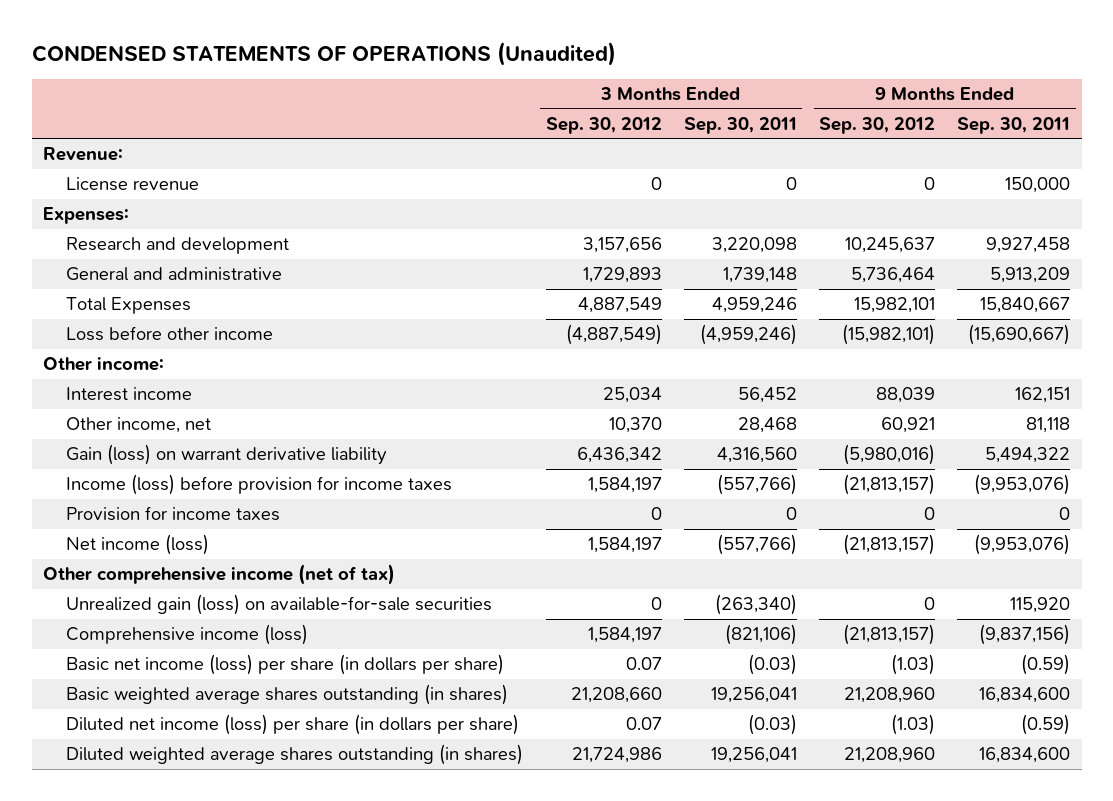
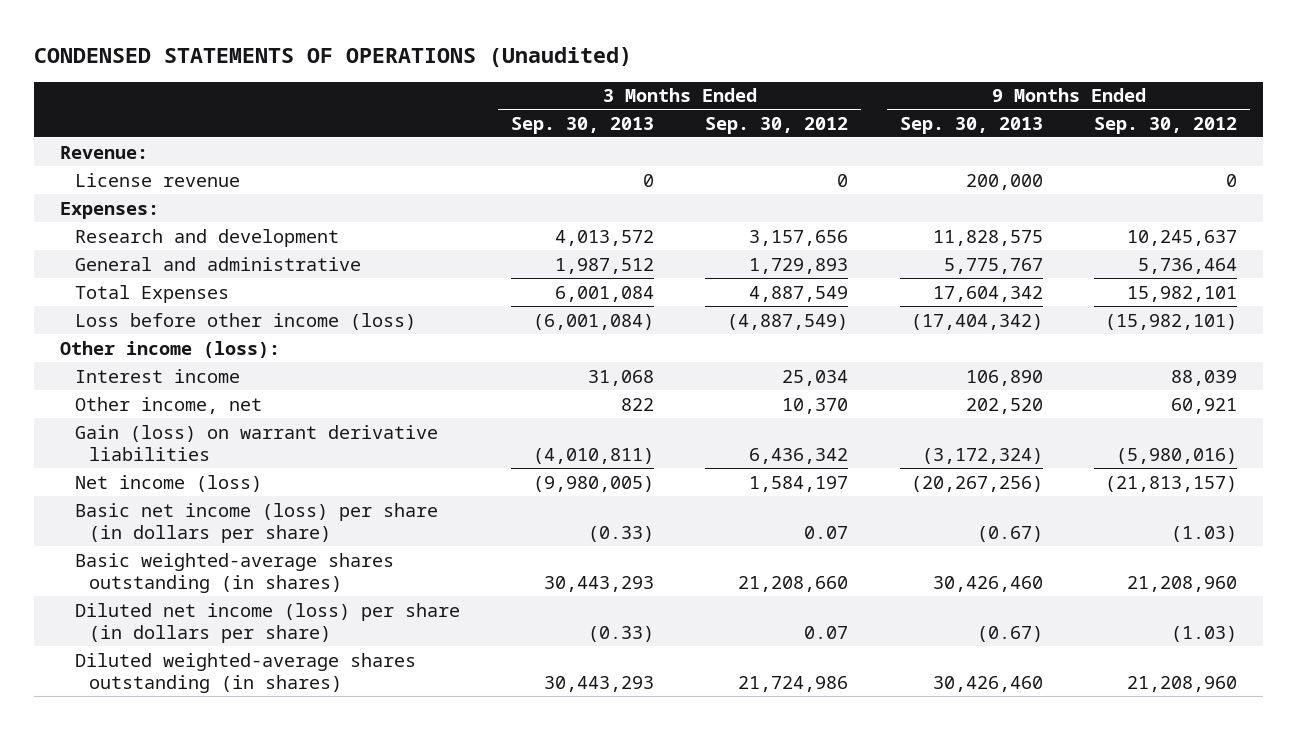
[683,116,797,134] Sep. 30, 2011 -> none
[957,116,1071,134] Sep. 30, 2011 -> none
none -> [510,116,654,134] Sep. 30, 2013
none -> [899,116,1043,134] Sep. 30, 2013
[66,326,274,342] Loss before other income -> [74,312,416,330] Loss before other income (loss)
[42,357,164,372] Other income: -> [59,340,280,358] Other income (loss):
[66,474,453,496] Income (loss) before provision for income taxes -> none
[66,506,281,522] Provision for income taxes -> none
[66,444,388,466] Gain (loss) on warrant derivative liability -> [74,424,438,461] Gain (loss) on warrant derivative liabilities
[42,564,395,586] Other comprehensive income (net of tax) -> none
[66,594,493,616] Unrealized gain (loss) on available-for-sale securities -> none
[66,624,309,646] Comprehensive income (loss) -> none
[66,684,509,706] Basic weighted average shares outstanding (in shares) -> [74,552,394,593] Basic weighted-average shares outstanding (in shares)
[66,744,524,766] Diluted weighted average shares outstanding (in shares) -> [74,652,416,693] Diluted weighted-average shares outstanding (in shares)

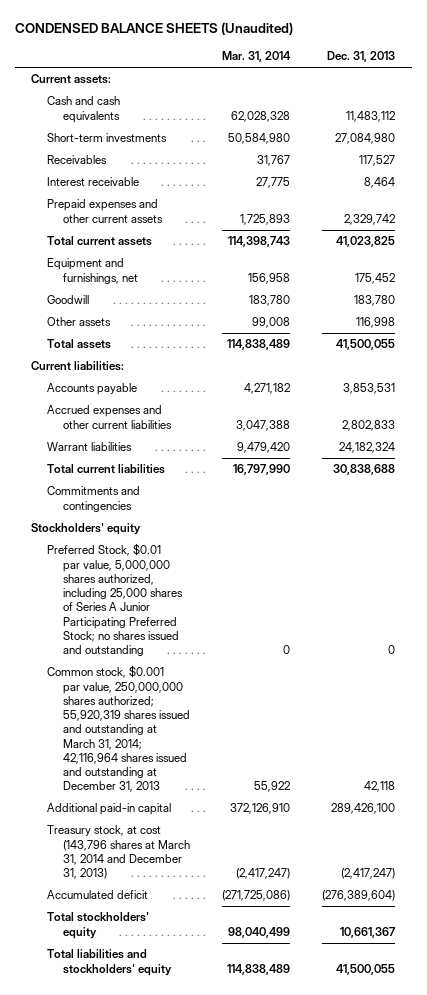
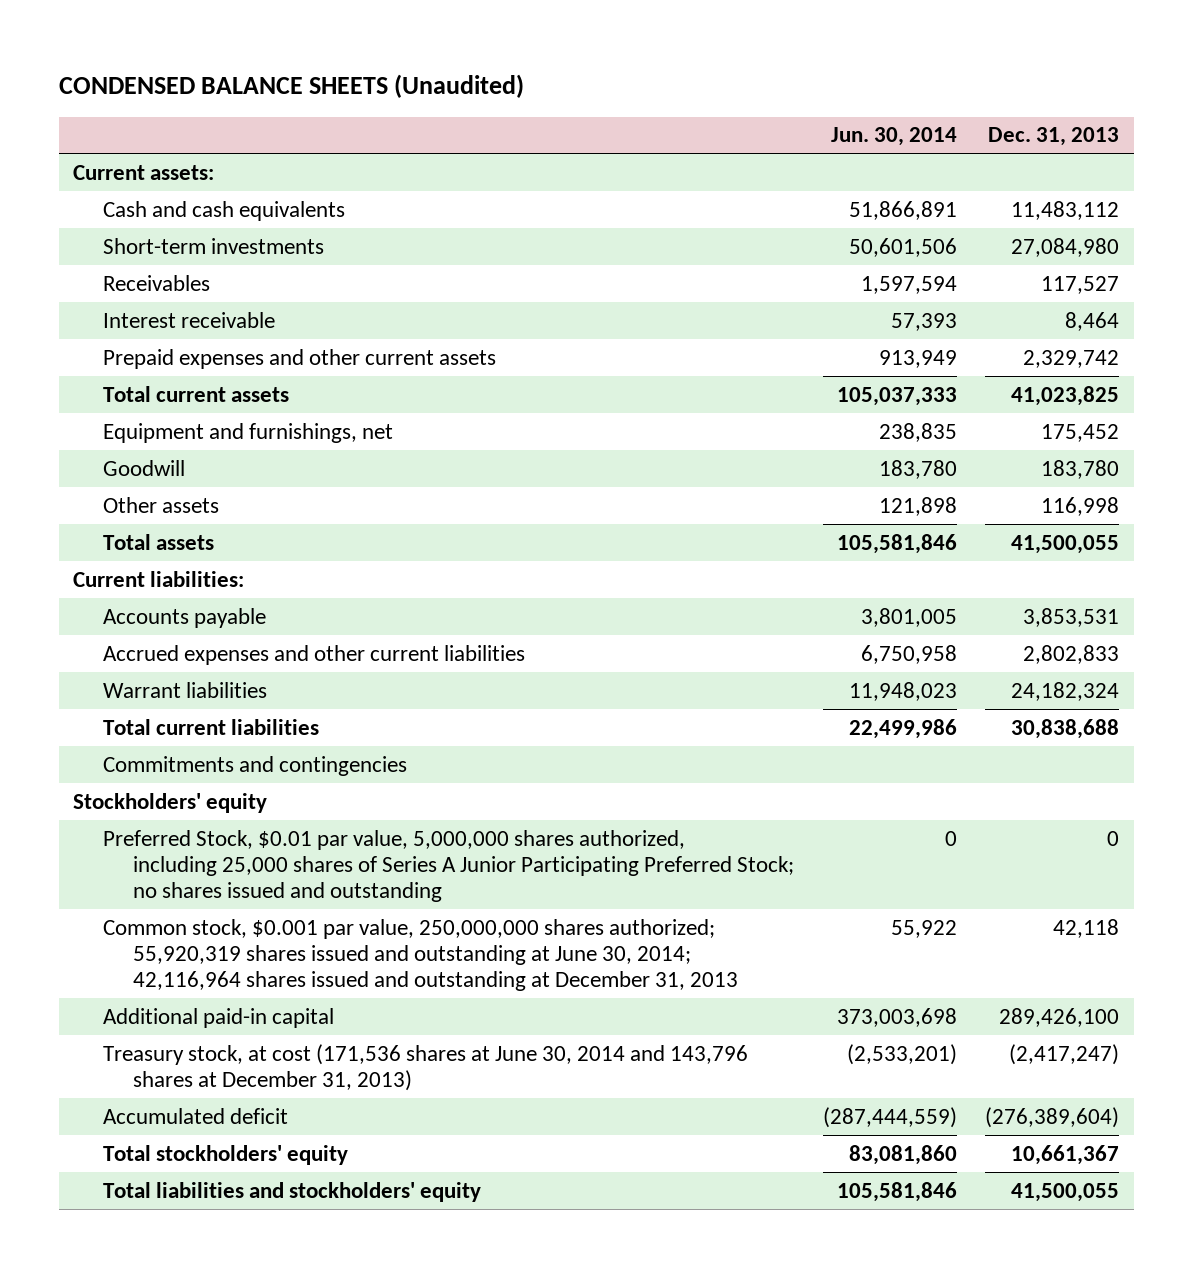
[222,51,292,63] Mar. 31, 2014 -> none
none -> [830,127,957,147] Jun. 30, 2014
[47,665,190,793] Common stock, $0.001 par value, 250,000,000 shares authorized; 55,920,319 shares issued and outstanding at March 31, 2014; 42,116,964 shares issued and outstanding at December 31, 2013 -> [103,918,739,992] Common stock, $0.001 par value, 250,000,000 shares authorized; 55,920,319 shares issued and outstanding at June 30, 2014; 42,116,964 shares issued and outstanding at December 31, 2013
[47,825,190,880] Treasury stock, at cost (143,796 shares at March 31, 2014 and December 31, 2013) -> [103,1043,749,1091] Treasury stock, at cost (171,536 shares at June 30, 2014 and 143,796 shares at December 31, 2013)

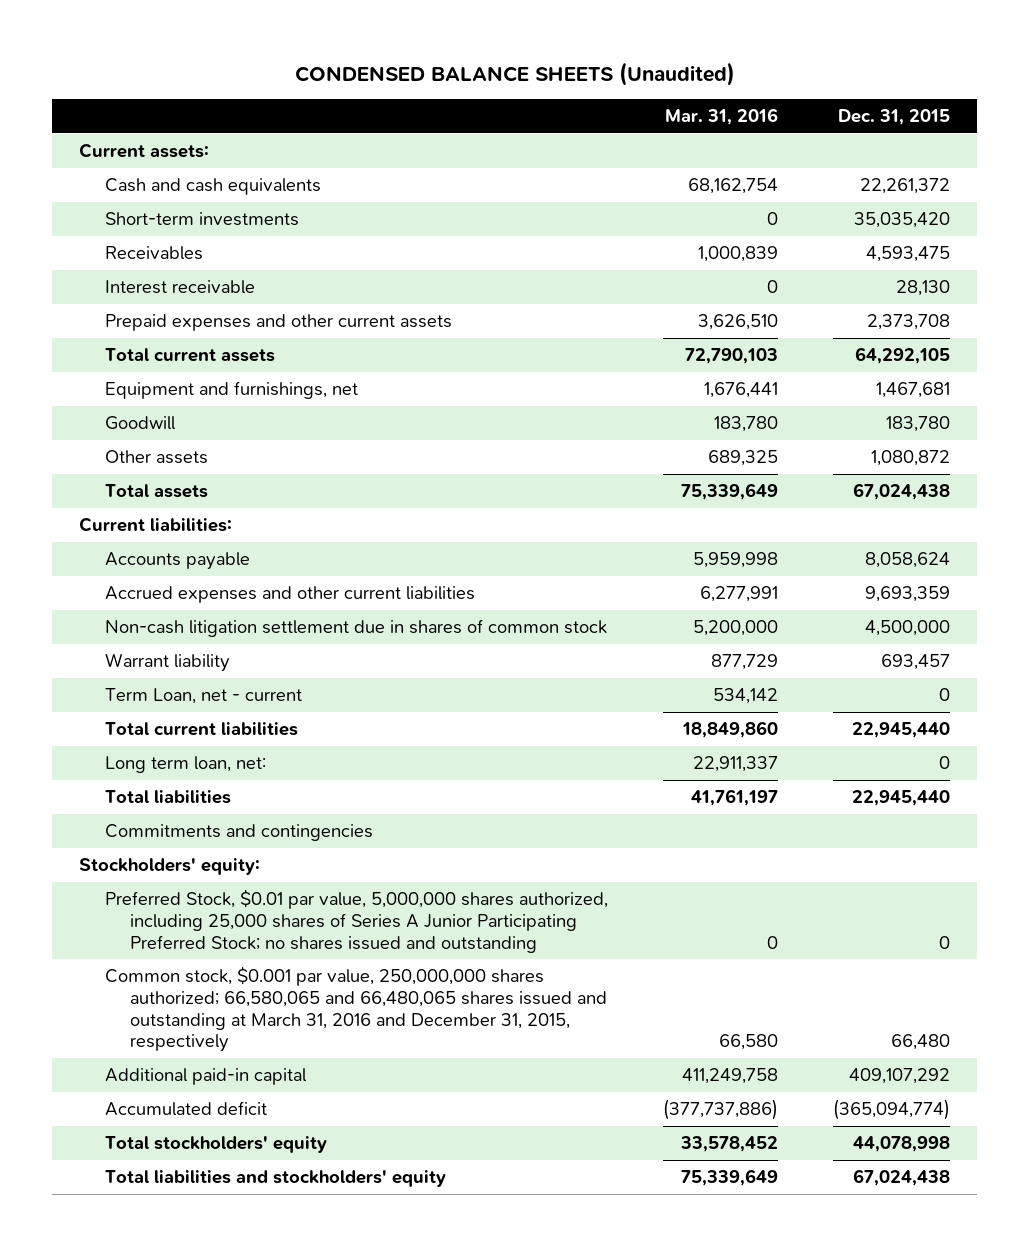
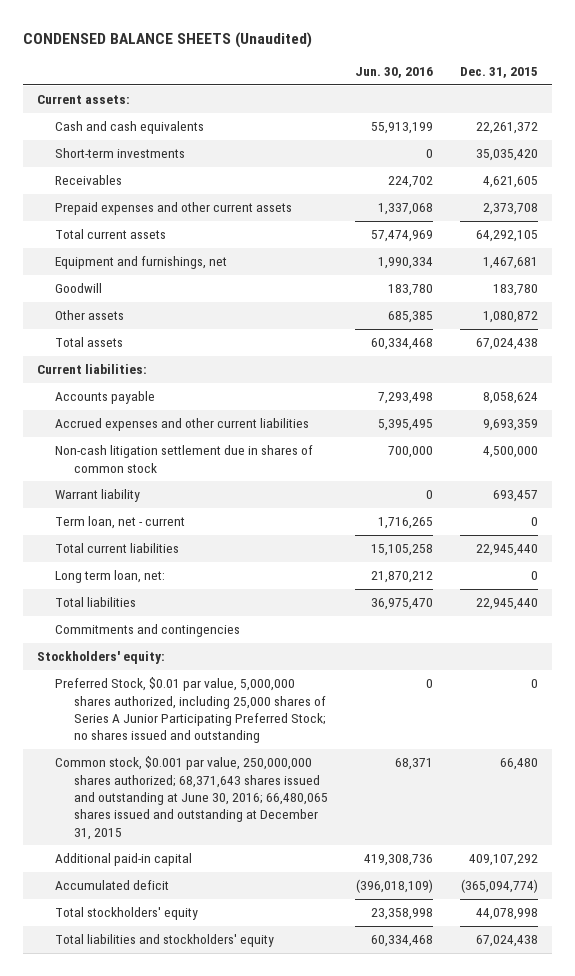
[664,108,778,126] Mar. 31, 2016 -> none
none -> [354,67,433,79] Jun. 30, 2016
[104,280,255,295] Interest receivable -> none
[865,246,950,263] 4,593,475 -> [482,176,538,189] 4,621,605
[104,688,302,705] Term Loan, net - current -> [55,516,186,530] Term loan, net - current
[104,966,608,1053] Common stock, $0.001 par value, 250,000,000 shares authorized; 66,580,065 and 66,480,065 shares issued and outstanding at March 31, 2016 and December 31, 2015, respectively -> [55,756,328,840] Common stock, $0.001 par value, 250,000,000 shares authorized; 68,371,643 shares issued and outstanding at June 30, 2016; 66,480,065 shares issued and outstanding at December 31, 2015

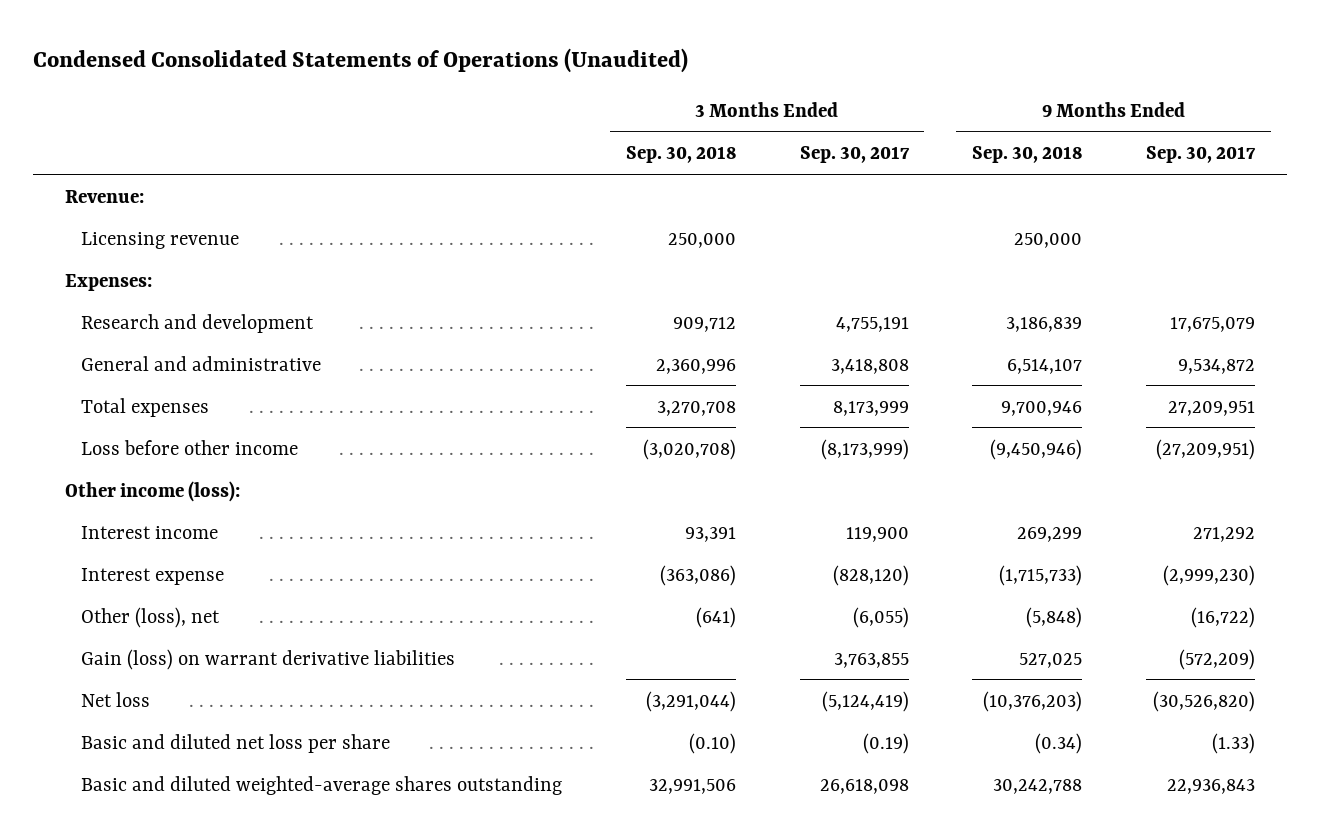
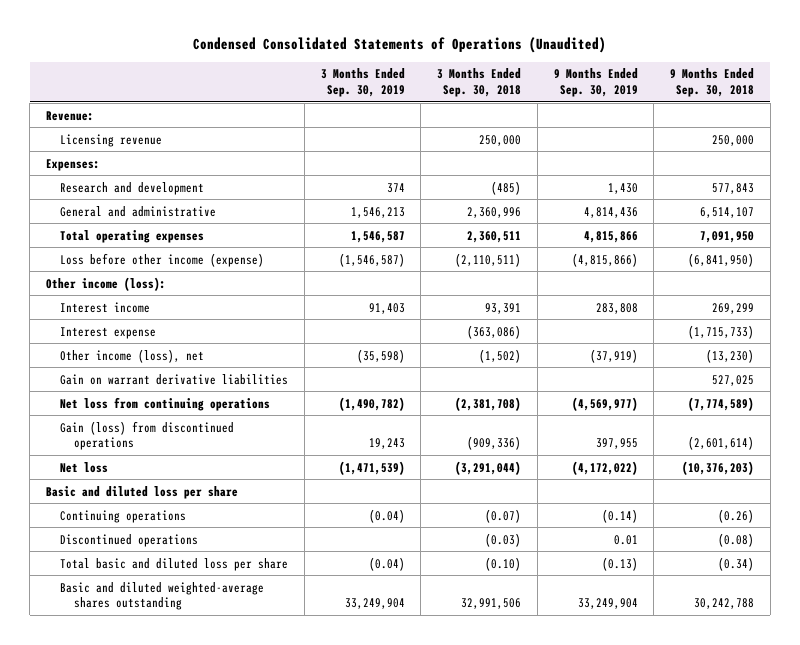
[799,146,910,164] Sep. 30, 2017 -> none
[1146,146,1257,164] Sep. 30, 2017 -> none
none -> [320,68,405,97] 3 Months Ended Sep. 30, 2019
none -> [553,68,638,97] 9 Months Ended Sep. 30, 2019
[672,316,736,332] 909,712 -> [491,180,522,195] (485)
[1006,316,1083,332] 3,186,839 -> [712,182,755,194] 577,843
[80,397,209,417] Total expenses -> [60,229,205,243] Total operating expenses
[656,400,736,416] 3,270,708 -> [467,230,522,243] 2,360,511
[1001,400,1083,416] 9,700,946 -> [700,230,755,243] 7,091,950
[80,439,298,455] Loss before other income -> [60,252,265,267] Loss before other income (expense)
[642,438,736,460] (3,020,708) -> [455,252,522,267] (2,110,511)
[990,438,1083,460] (9,450,946) -> [688,252,755,267] (6,841,950)
[80,606,220,628] Other (loss), net -> [60,348,205,363] Other income (loss), net
[695,606,736,628] (641) -> [479,348,522,363] (1,502)
[1026,606,1083,628] (5,848) -> [706,348,755,363] (13,230)
[80,648,455,670] Gain (loss) on warrant derivative liabilities -> [60,373,289,385] Gain on warrant derivative liabilities
none -> [60,396,271,411] Net loss from continuing operations
none -> [60,420,235,451] Gain (loss) from discontinued operations
none -> [46,485,239,499] Basic and diluted loss per share
none -> [60,509,187,523] Continuing operations
none -> [60,533,199,547] Discontinued operations
[80,733,390,753] Basic and diluted net loss per share -> [60,557,289,571] Total basic and diluted loss per share

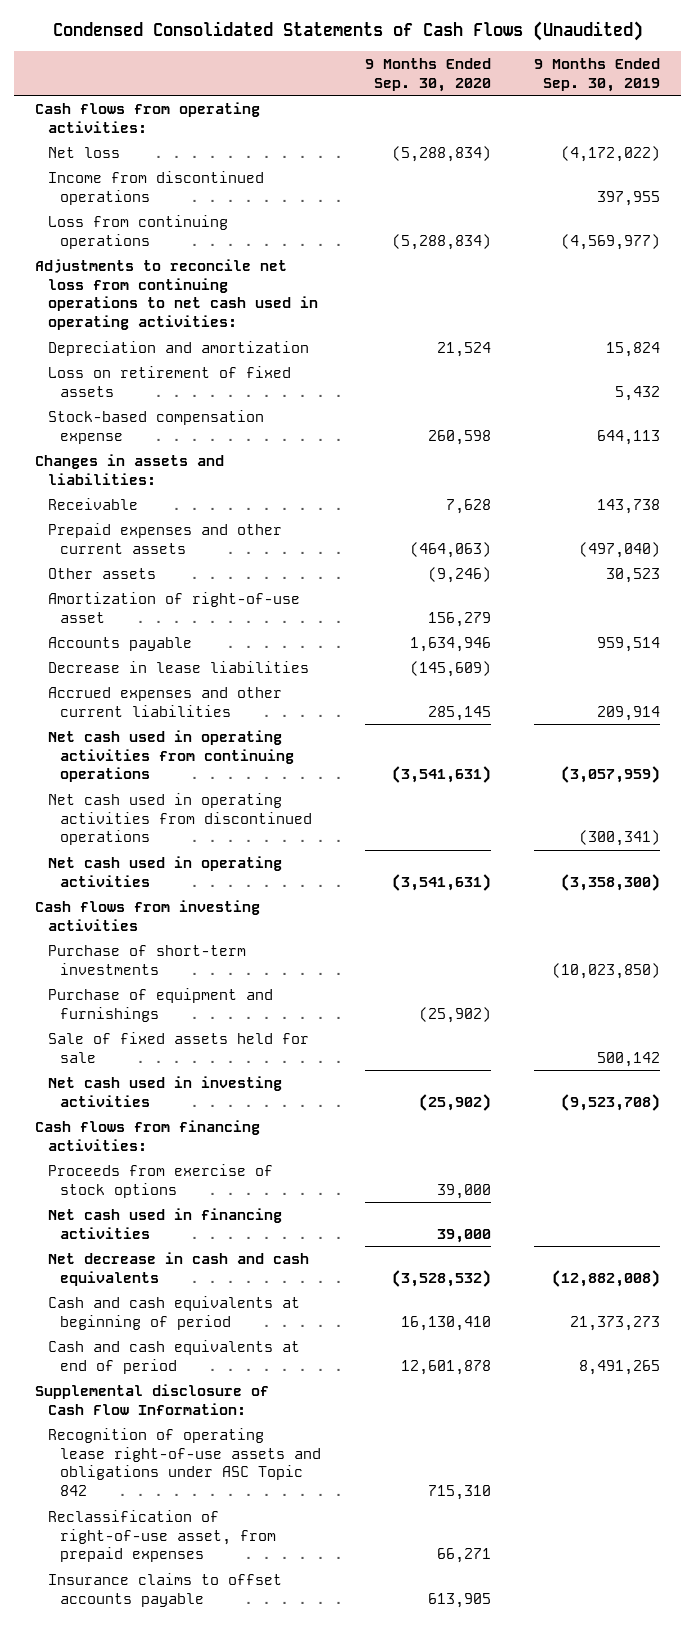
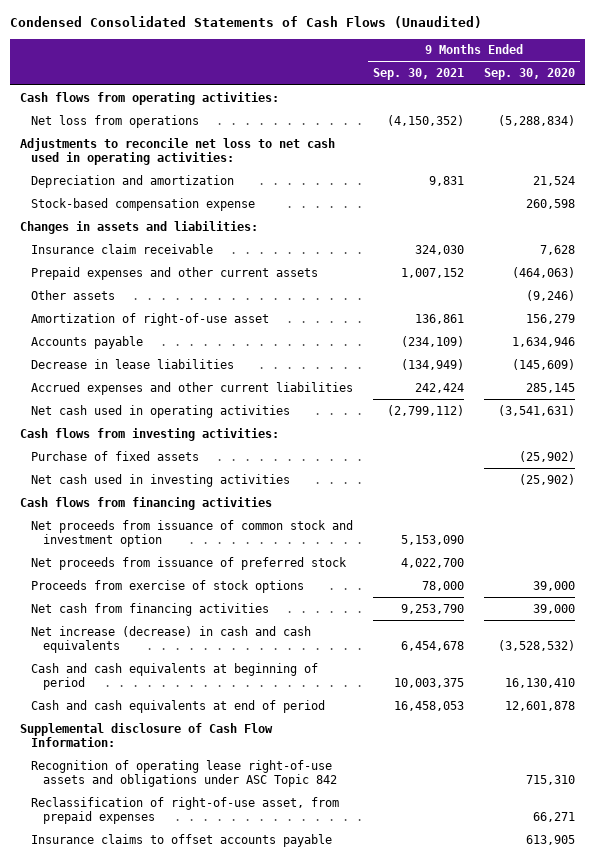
[533,57,660,92] 9 Months Ended Sep. 30, 2019 -> none
none -> [372,68,464,81] Sep. 30, 2021
[47,170,264,205] Income from discontinued operations -> none
[47,214,228,249] Loss from continuing operations -> none
[47,146,120,158] Net loss -> [31,114,200,128] Net loss from operations
[35,258,318,331] Adjustments to reconcile net loss from continuing operations to net cash used in operating activities: -> [19,137,335,165] Adjustments to reconcile net loss to net cash used in operating activities:
[47,365,291,397] Loss on retirement of fixed assets -> none
[47,497,138,510] Receivable -> [31,243,214,254] Insurance claim receivable
[47,729,295,783] Net cash used in operating activities from continuing operations -> none
[47,792,313,846] Net cash used in operating activities from discontinued operations -> none
[47,944,246,975] Purchase of short-term investments -> none
[47,1031,309,1063] Sale of fixed assets held for sale -> none
[35,899,261,931] Cash flows from investing activities -> [19,427,279,441] Cash flows from investing activities:
[47,987,273,1022] Purchase of equipment and furnishings -> [31,450,200,461] Purchase of fixed assets
[35,1119,261,1151] Cash flows from financing activities: -> [19,496,272,510] Cash flows from financing activities
none -> [31,519,354,547] Net proceeds from issuance of common stock and investment option
none -> [31,556,348,570] Net proceeds from issuance of preferred stock
[47,1207,282,1239] Net cash used in financing activities -> [31,602,270,616] Net cash from financing activities
[47,1251,309,1286] Net decrease in cash and cash equivalents -> [31,625,312,653] Net increase (decrease) in cash and cash equivalents

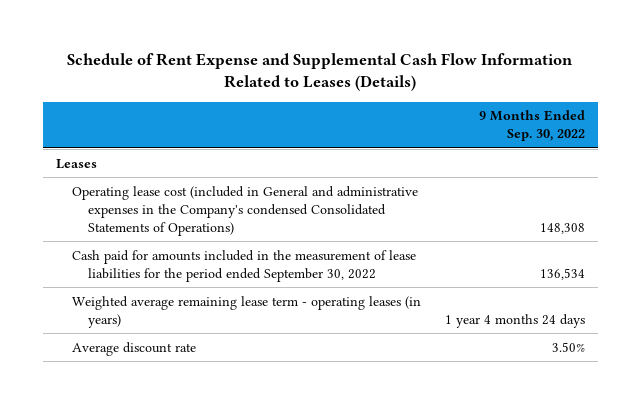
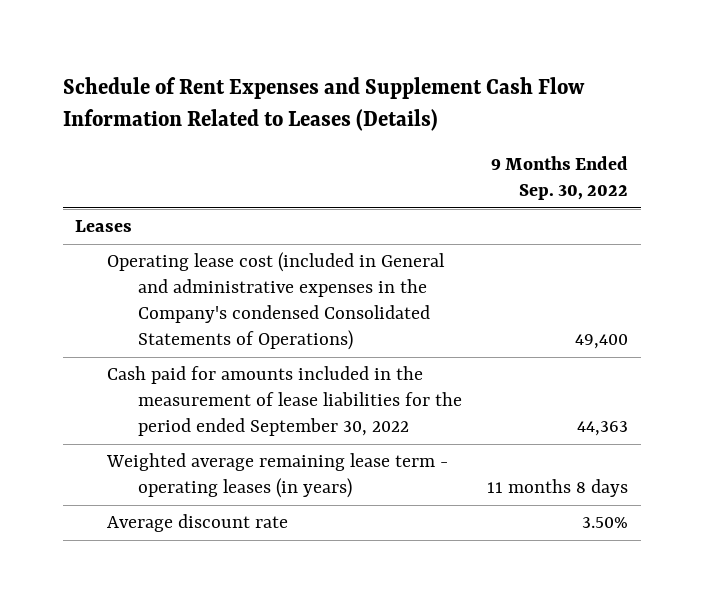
[67,53,574,92] Schedule of Rent Expense and Supplemental Cash Flow Information Related to Leases (Details) -> [62,77,585,132] Schedule of Rent Expenses and Supplement Cash Flow Information Related to Leases (Details)
[540,222,586,234] 148,308 -> [575,334,629,350] 49,400
[540,267,586,280] 136,534 -> [577,421,629,437] 44,363
[445,313,586,328] 1 year 4 months 24 days -> [487,479,629,498] 11 months 8 days

